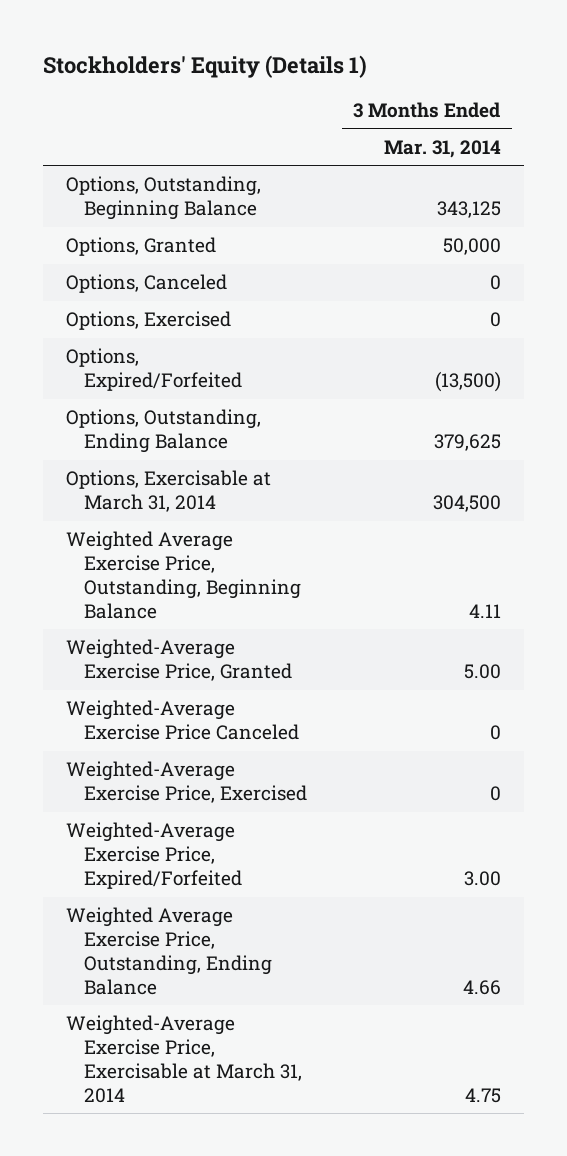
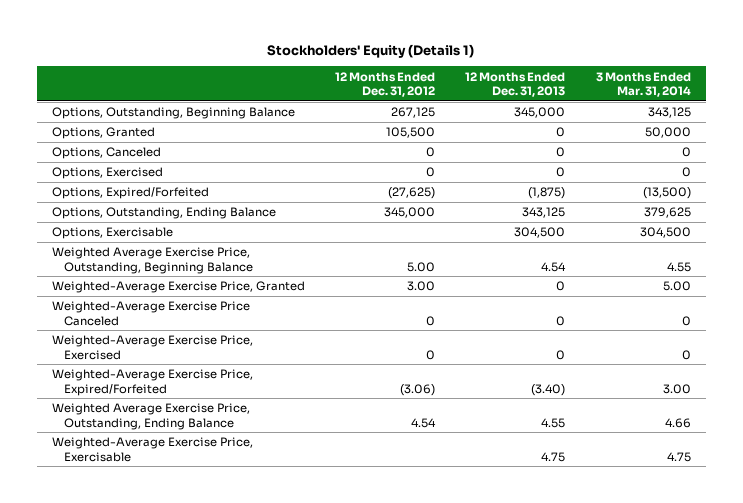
none -> [335,71,436,97] 12 Months Ended Dec. 31, 2012
none -> [465,71,566,97] 12 Months Ended Dec. 31, 2013
[66,470,272,513] Options, Exercisable at March 31, 2014 -> [52,227,174,240] Options, Exercisable
[468,603,501,618] 4.11 -> [666,261,691,272] 4.55
[66,1015,303,1103] Weighted-Average Exercise Price, Exercisable at March 31, 2014 -> [52,437,254,462] Weighted-Average Exercise Price, Exercisable

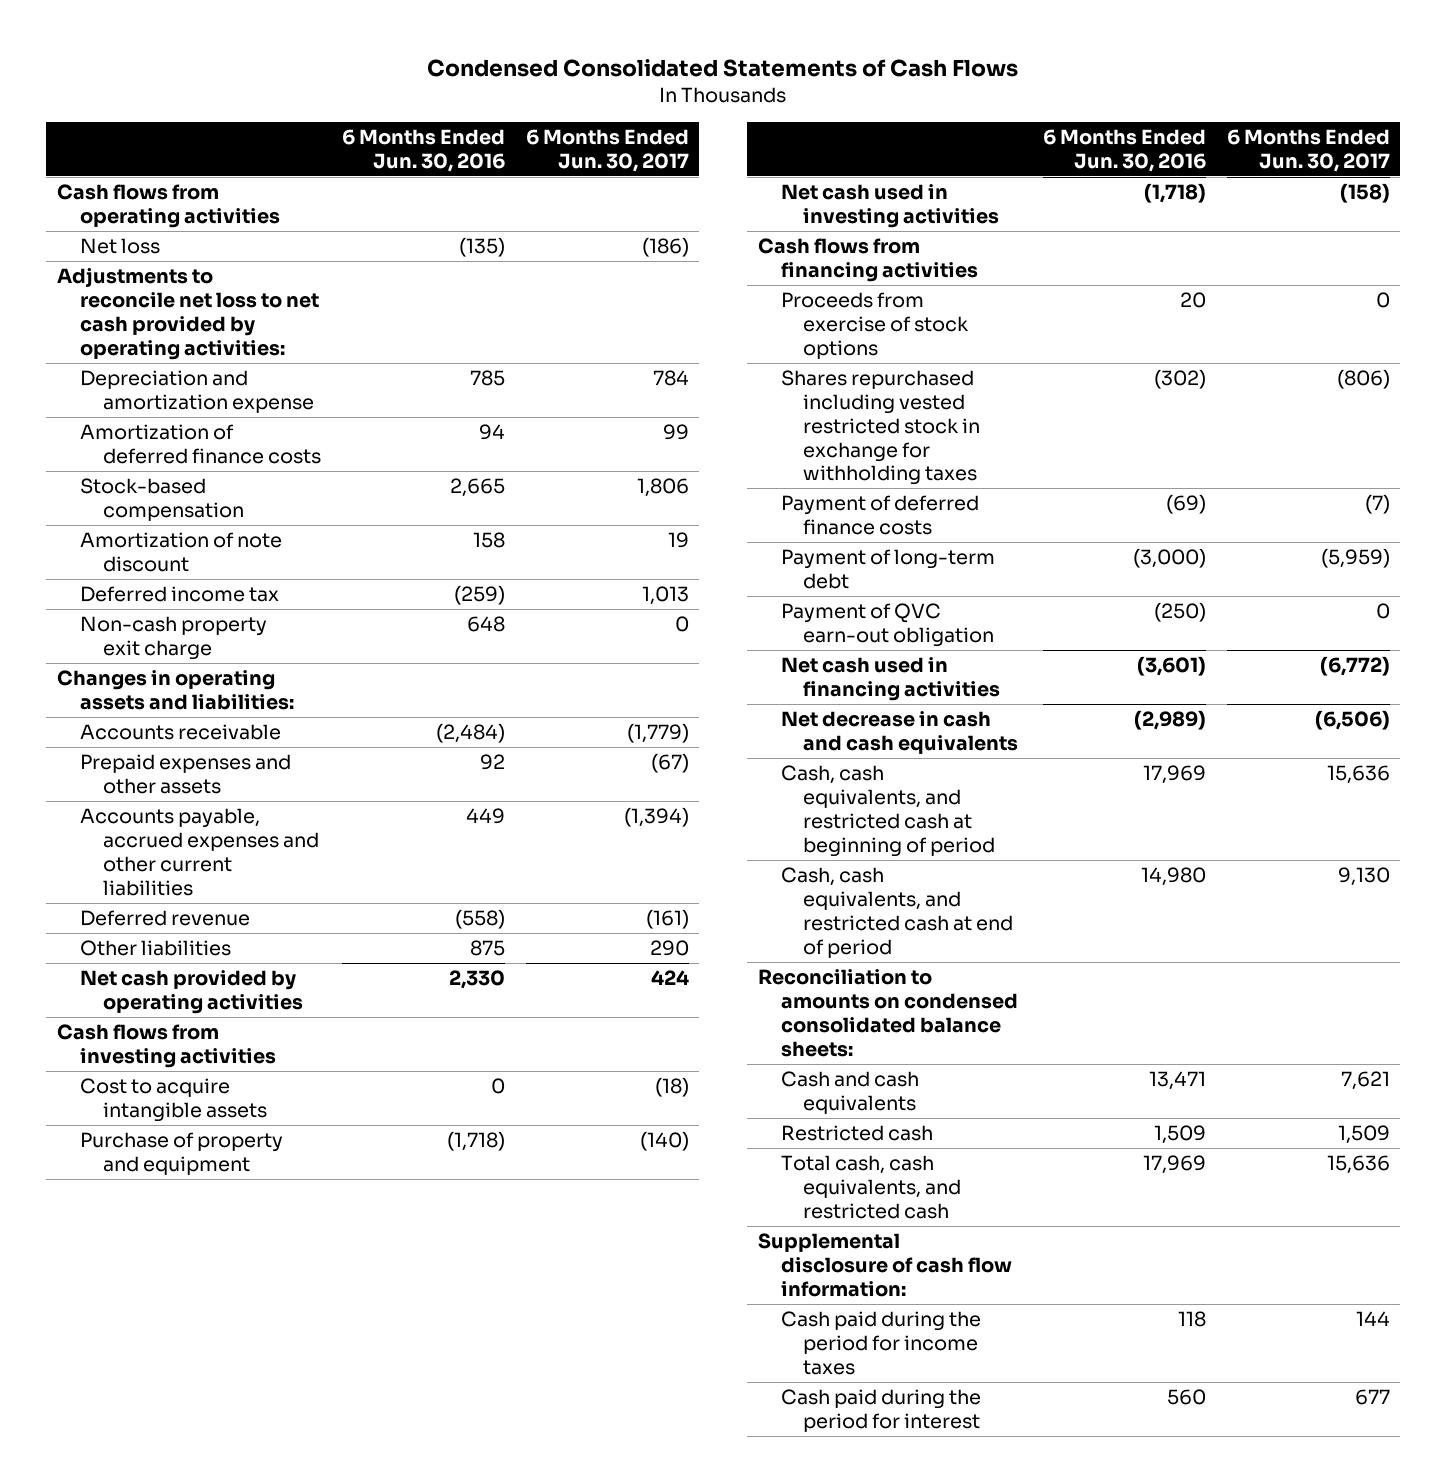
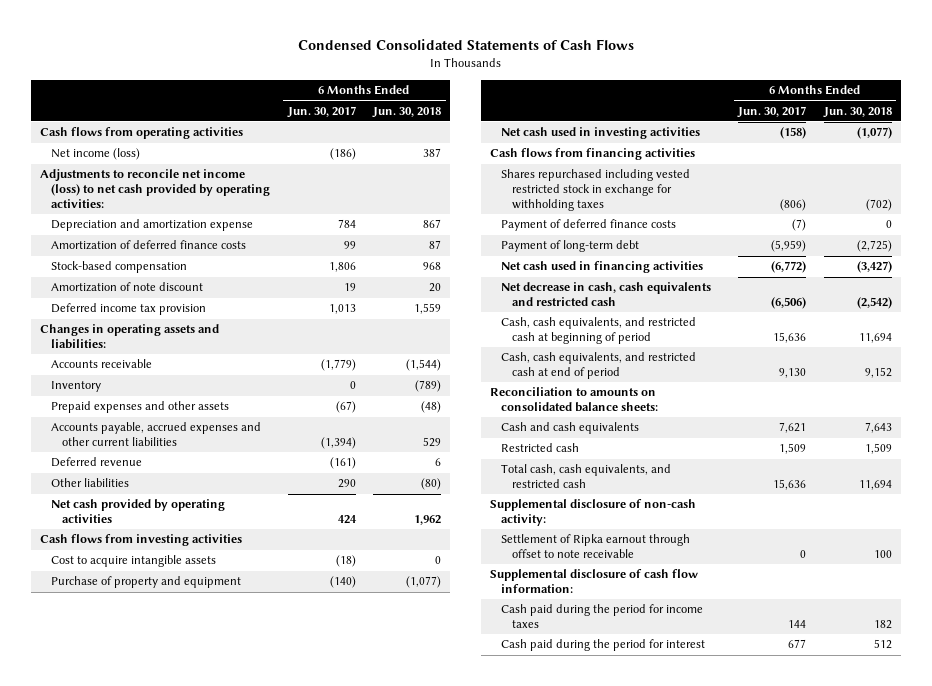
[341,128,505,172] 6 Months Ended Jun. 30, 2016 -> none
none -> [372,106,442,118] Jun. 30, 2018
[79,238,160,255] Net loss -> [50,148,140,161] Net income (loss)
[56,267,319,360] Adjustments to reconcile net loss to net cash provided by operating activities: -> [39,169,270,208] Adjustments to reconcile net income (loss) to net cash provided by operating activities:
[79,616,267,660] Non-cash property exit charge -> none
[79,586,279,603] Deferred income tax -> [50,303,206,316] Deferred income tax provision
none -> [50,381,101,393] Inventory
[780,292,970,359] Proceeds from exercise of stock options -> none
[780,603,995,647] Payment of QVC earn-out obligation -> none
[780,711,1019,754] Net decrease in cash and cash equivalents -> [501,282,712,306] Net decrease in cash, cash equivalents and restricted cash
[757,969,1018,1057] Reconciliation to amounts on condensed consolidated balance sheets: -> [490,387,659,412] Reconciliation to amounts on consolidated balance sheets:
none -> [490,499,697,526] Supplemental disclosure of non-cash activity:
none -> [501,534,691,558] Settlement of Ripka earnout through offset to note receivable

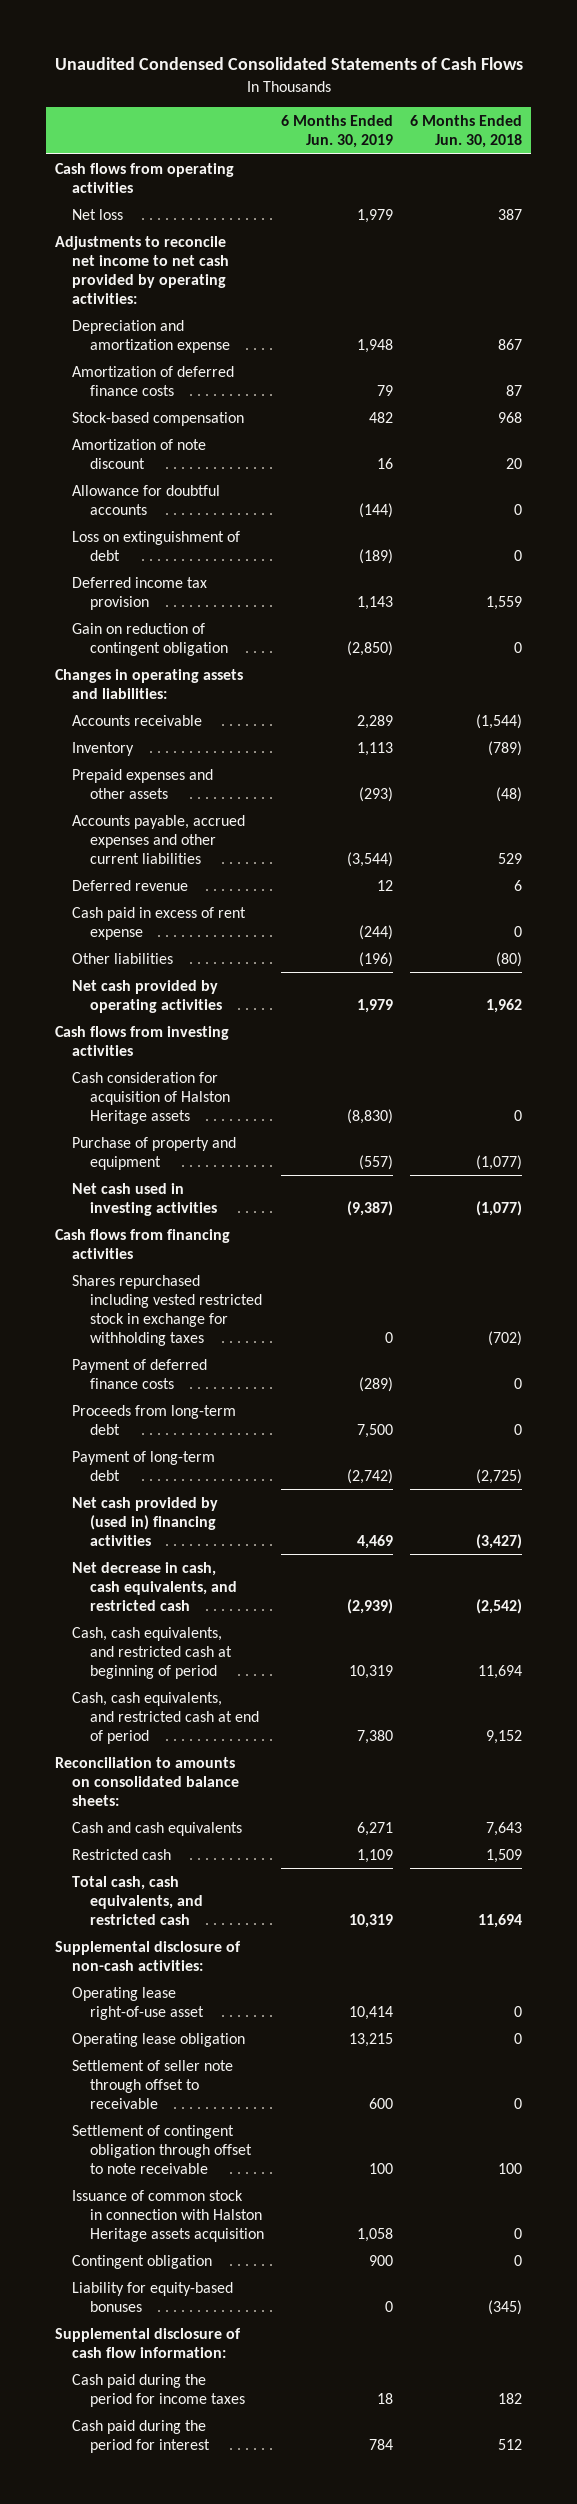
[297,39,634,51] Condensed Consolidated Statements of Cash Flows -> [54,57,523,71] Unaudited Condensed Consolidated Statements of Cash Flows
[286,105,356,118] Jun. 30, 2017 -> none
none -> [281,115,394,149] 6 Months Ended Jun. 30, 2019
[50,148,140,161] Net income (loss) -> [72,208,124,220] Net loss
[39,169,270,208] Adjustments to reconcile net income (loss) to net cash provided by operating activities: -> [54,235,230,304] Adjustments to reconcile net income to net cash provided by operating activities:
none -> [72,484,221,515] Allowance for doubtful accounts
none -> [72,530,241,561] Loss on extinguishment of debt
none -> [72,622,229,656] Gain on reduction of contingent obligation
none -> [72,906,247,940] Cash paid in excess of rent expense
[50,555,216,568] Cost to acquire intangible assets -> [72,1071,231,1124] Cash consideration for acquisition of Halston Heritage assets
none -> [72,1404,237,1435] Proceeds from long-term debt
[501,261,704,274] Net cash used in financing activities -> [72,1496,219,1546] Net cash provided by (used in) financing activities
[501,282,712,306] Net decrease in cash, cash equivalents and restricted cash -> [72,1561,238,1611] Net decrease in cash, cash equivalents, and restricted cash
[490,499,697,526] Supplemental disclosure of non-cash activity: -> [54,1940,241,1971] Supplemental disclosure of non-cash activities:
none -> [72,1986,205,2020] Operating lease right-of-use asset
none -> [72,2032,246,2047] Operating lease obligation
none -> [72,2059,234,2109] Settlement of seller note through offset to receivable
[501,534,691,558] Settlement of Ripka earnout through offset to note receivable -> [72,2124,253,2174] Settlement of contingent obligation through offset to note receivable
none -> [72,2189,265,2242] Issuance of common stock in connection with Halston Heritage assets acquisition
none -> [72,2254,213,2269] Contingent obligation
none -> [72,2281,234,2312] Liability for equity-based bonuses

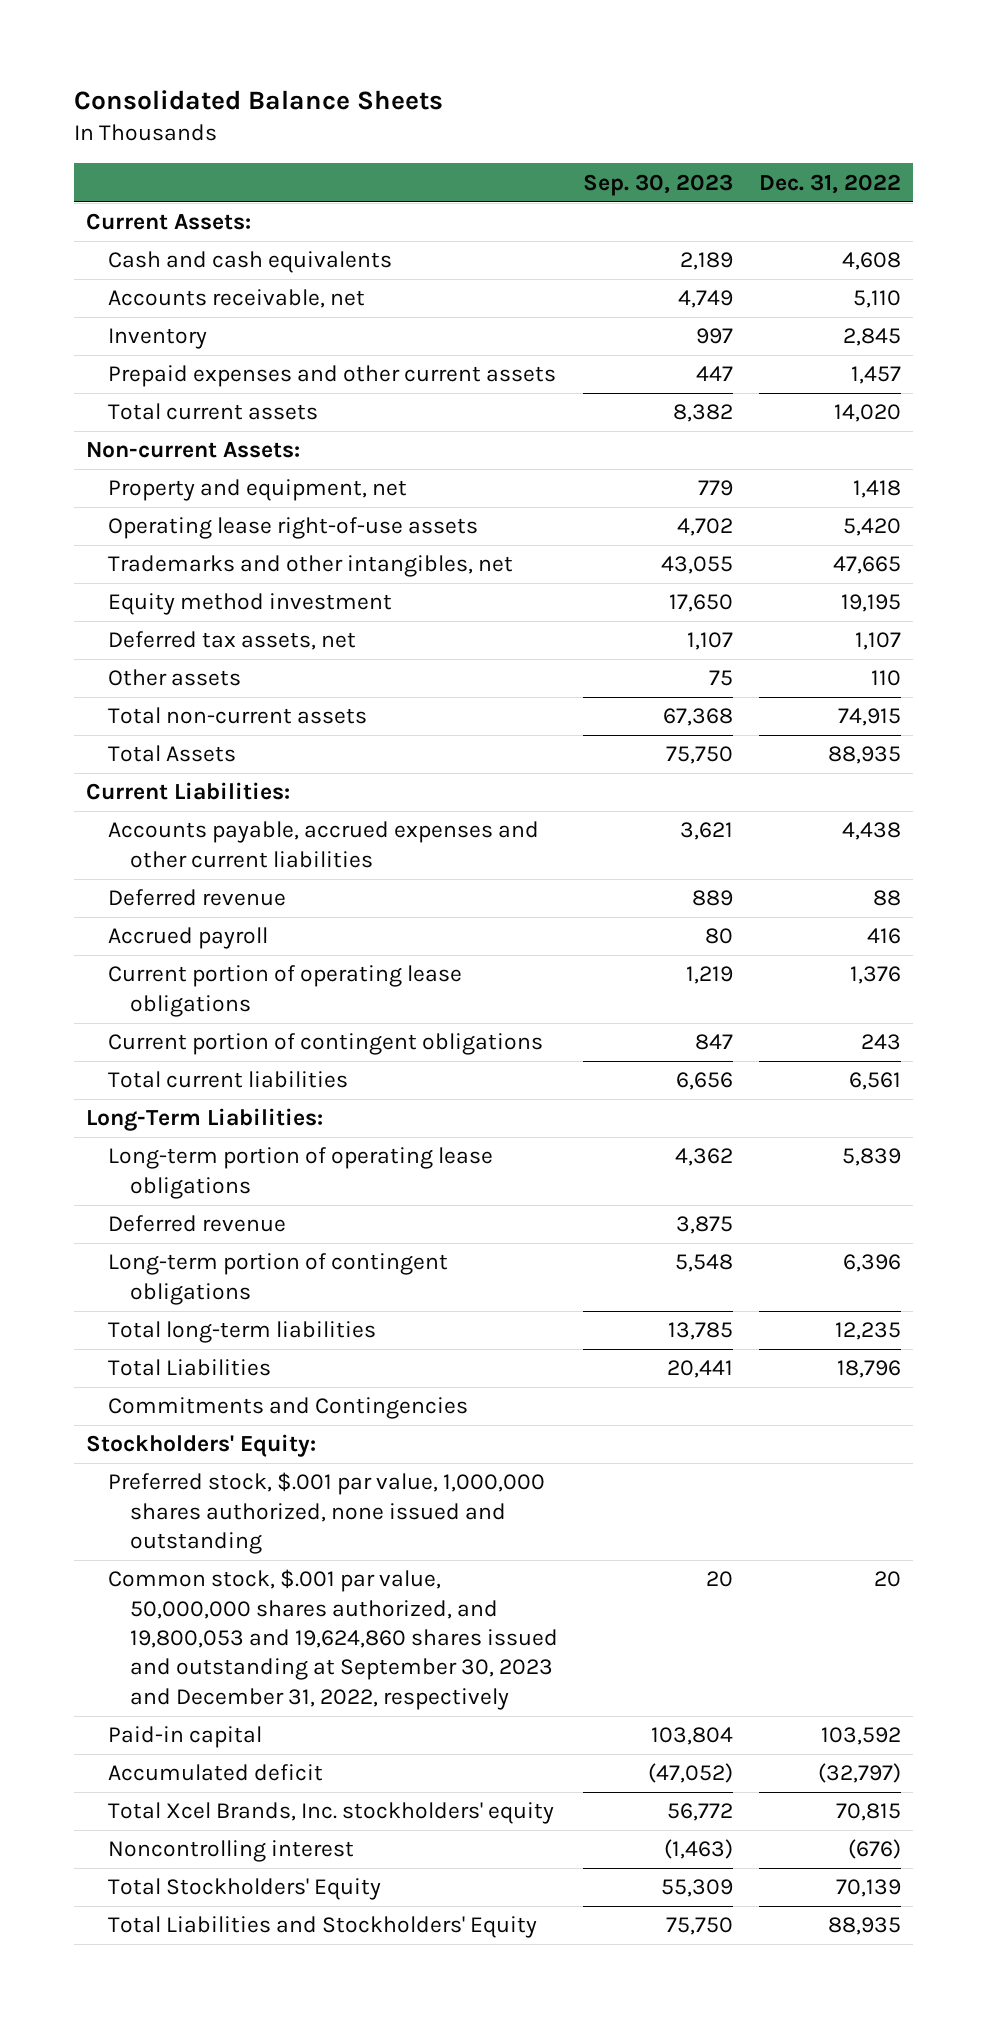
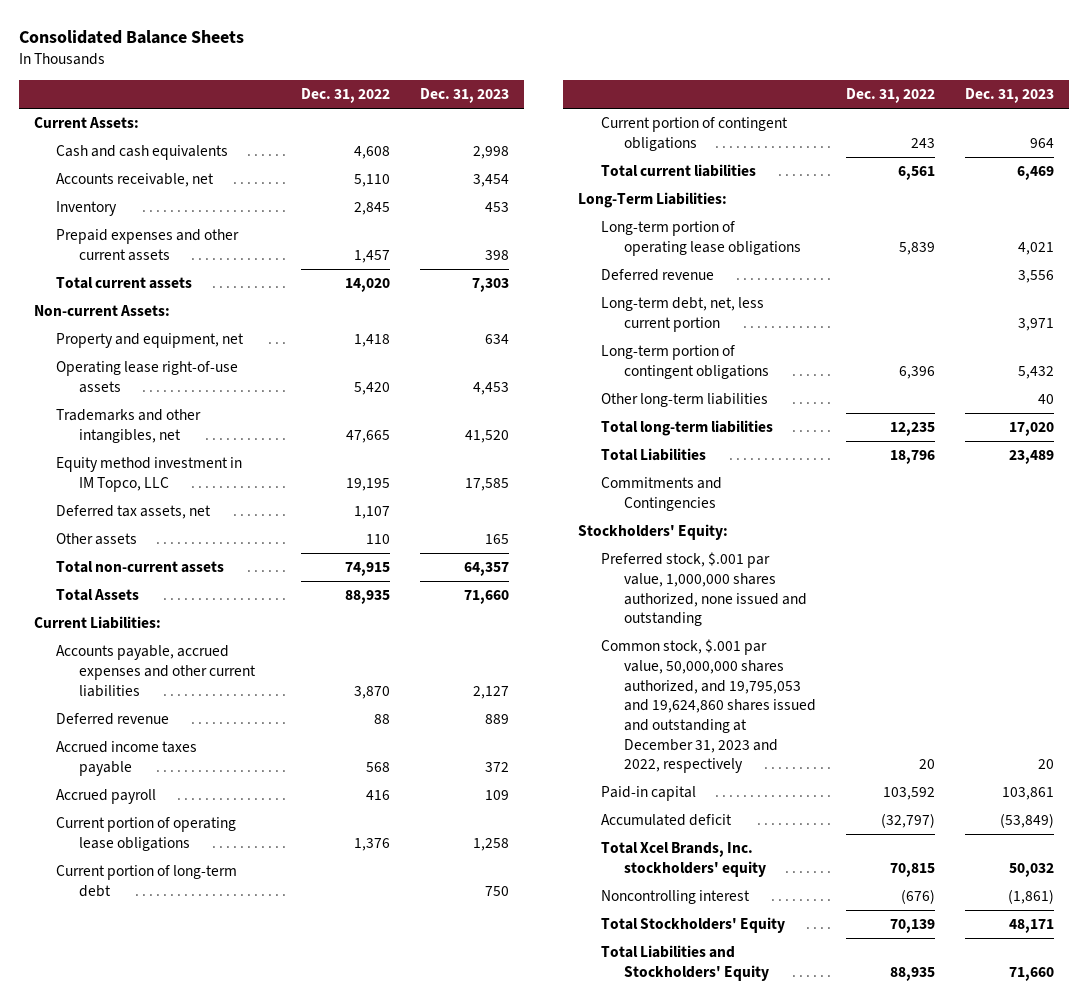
[583,173,734,196] Sep. 30, 2023 -> none
none -> [420,88,510,104] Dec. 31, 2023
[108,593,393,616] Equity method investment -> [56,457,243,493] Equity method investment in IM Topco, LLC
[841,822,901,841] 4,438 -> [354,685,391,699] 3,870
none -> [56,741,198,777] Accrued income taxes payable
none -> [56,865,238,898] Current portion of long-term debt
none -> [601,297,765,333] Long-term debt, net, less current portion
none -> [601,393,769,408] Other long-term liabilities
[108,1569,558,1710] Common stock, $.001 par value, 50,000,000 shares authorized, and 19,800,053 and 19,624,860 shares issued and outstanding at September 30, 2023 and December 31, 2022, respectively -> [601,639,817,774] Common stock, $.001 par value, 50,000,000 shares authorized, and 19,795,053 and 19,624,860 shares issued and outstanding at December 31, 2023 and 2022, respectively

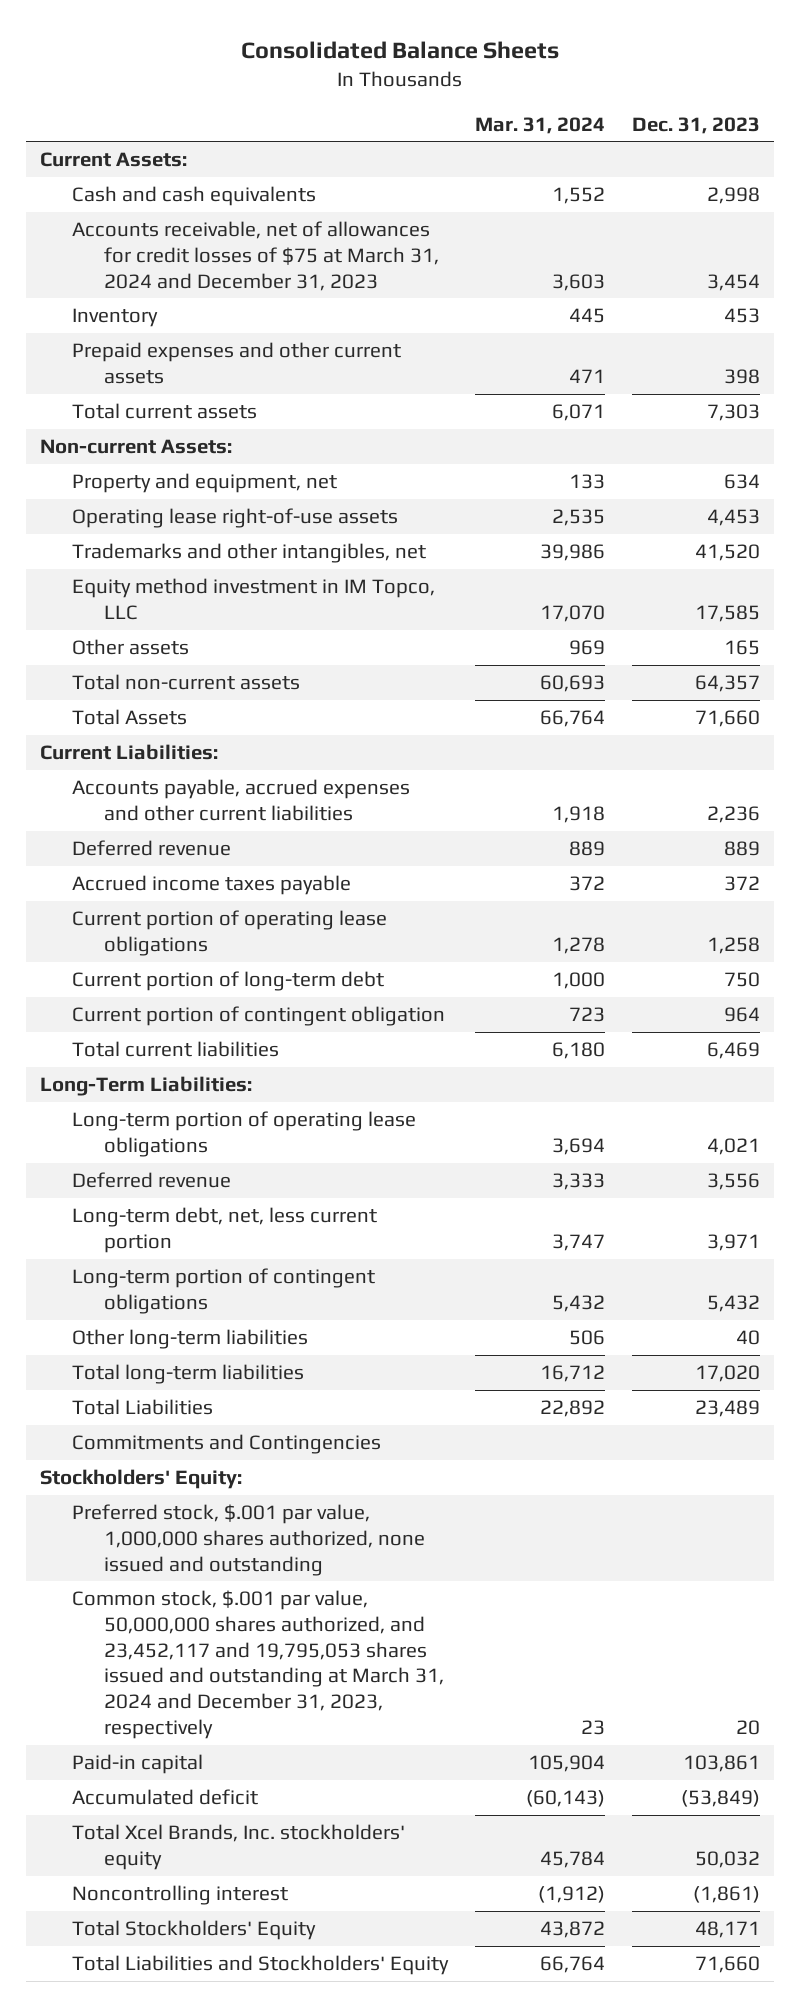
[301,88,391,104] Dec. 31, 2022 -> none
none -> [474,116,605,134] Mar. 31, 2024
[56,173,215,188] Accounts receivable, net -> [71,221,439,291] Accounts receivable, net of allowances for credit losses of $75 at March 31, 2024 and December 31, 2023
[56,505,212,520] Deferred tax assets, net -> none
[473,685,510,699] 2,127 -> [707,805,761,823] 2,236
[56,789,157,805] Accrued payroll -> none
[601,117,789,152] Current portion of contingent obligations -> [71,1006,445,1027] Current portion of contingent obligation
[601,639,817,774] Common stock, $.001 par value, 50,000,000 shares authorized, and 19,795,053 and 19,624,860 shares issued and outstanding at December 31, 2023 and 2022, respectively -> [71,1590,444,1740] Common stock, $.001 par value, 50,000,000 shares authorized, and 23,452,117 and 19,795,053 shares issued and outstanding at March 31, 2024 and December 31, 2023, respectively

